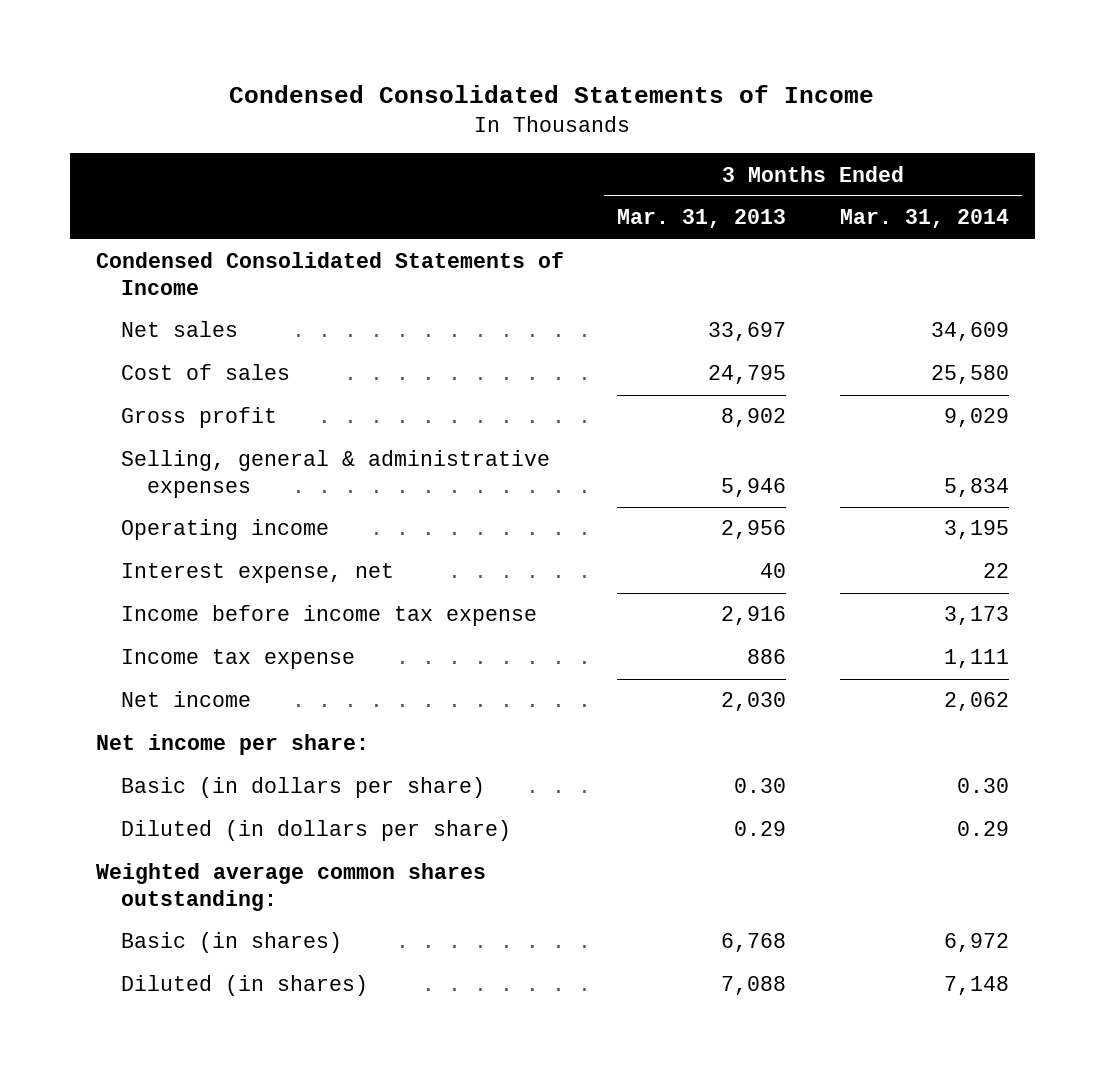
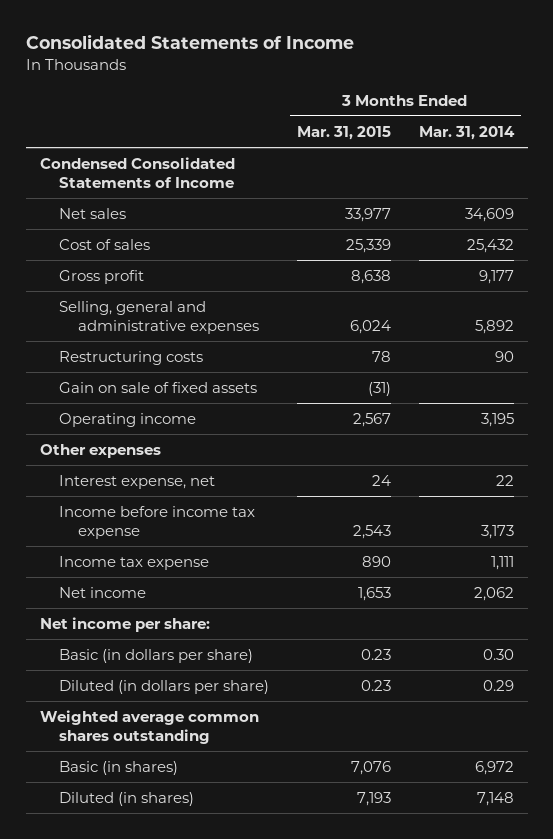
[229,84,875,103] Condensed Consolidated Statements of Income -> [25,34,354,50] Consolidated Statements of Income
[617,209,787,229] Mar. 31, 2013 -> none
none -> [296,125,391,140] Mar. 31, 2015
[930,365,1009,385] 25,580 -> [466,238,514,253] 25,432
[943,408,1009,428] 9,029 -> [478,269,514,284] 9,177
[121,450,551,499] Selling, general & administrative expenses -> [58,300,260,334] Selling, general and administrative expenses
[943,478,1009,498] 5,834 -> [474,319,514,334] 5,892
none -> [58,350,203,365] Restructuring costs
none -> [58,381,257,393] Gain on sale of fixed assets
none -> [39,443,161,458] Other expenses
[96,863,487,912] Weighted average common shares outstanding: -> [39,709,259,744] Weighted average common shares outstanding

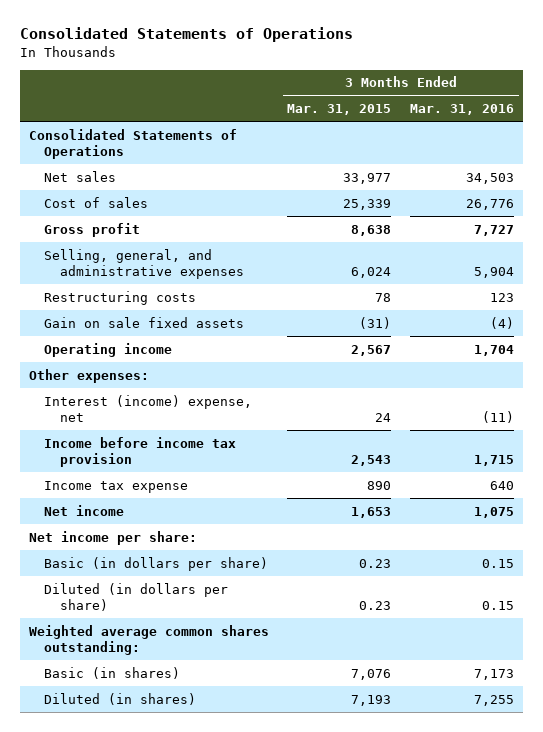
[25,34,354,50] Consolidated Statements of Income -> [19,27,353,43] Consolidated Statements of Operations
[418,125,515,140] Mar. 31, 2014 -> none
none -> [409,104,514,116] Mar. 31, 2016
[39,156,235,188] Condensed Consolidated Statements of Income -> [28,128,237,159] Consolidated Statements of Operations
[58,300,260,334] Selling, general and administrative expenses -> [44,248,244,279] Selling, general, and administrative expenses
[58,381,257,393] Gain on sale of fixed assets -> [44,316,245,328] Gain on sale fixed assets
[39,443,161,458] Other expenses -> [28,368,149,383] Other expenses:
[58,474,215,489] Interest expense, net -> [44,394,253,422] Interest (income) expense, net
[58,505,255,539] Income before income tax expense -> [44,436,237,467] Income before income tax provision
[39,709,259,744] Weighted average common shares outstanding -> [28,624,269,655] Weighted average common shares outstanding:

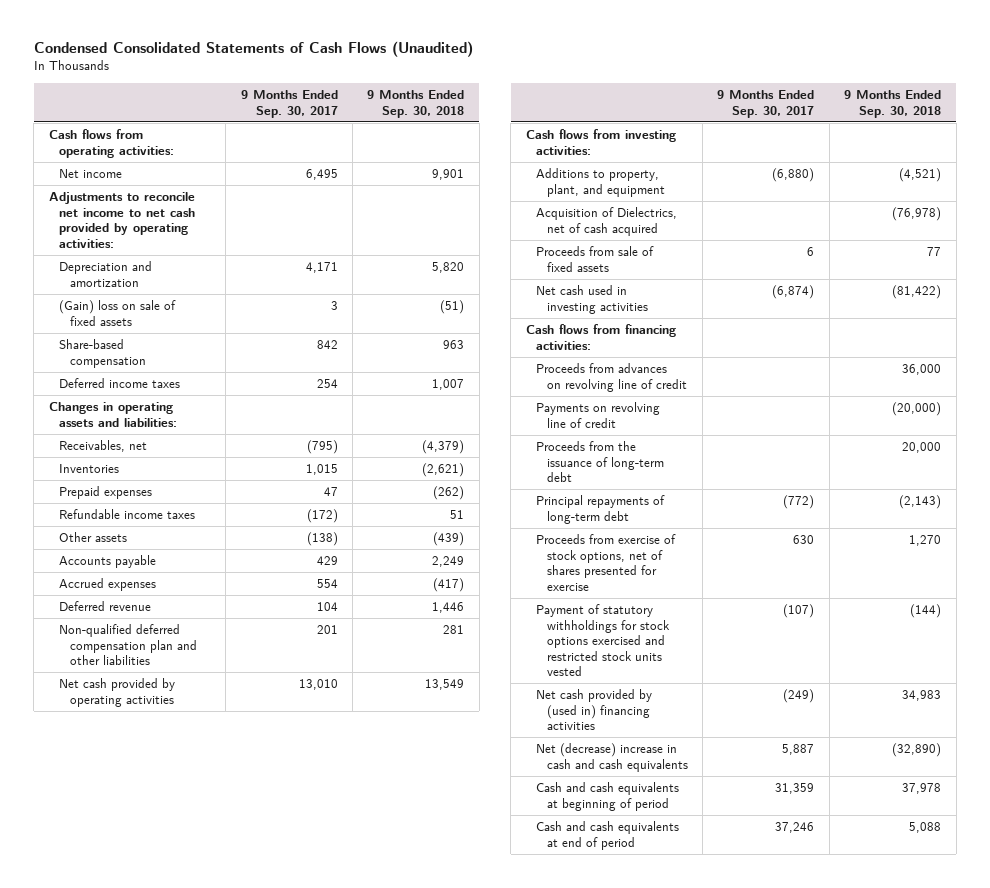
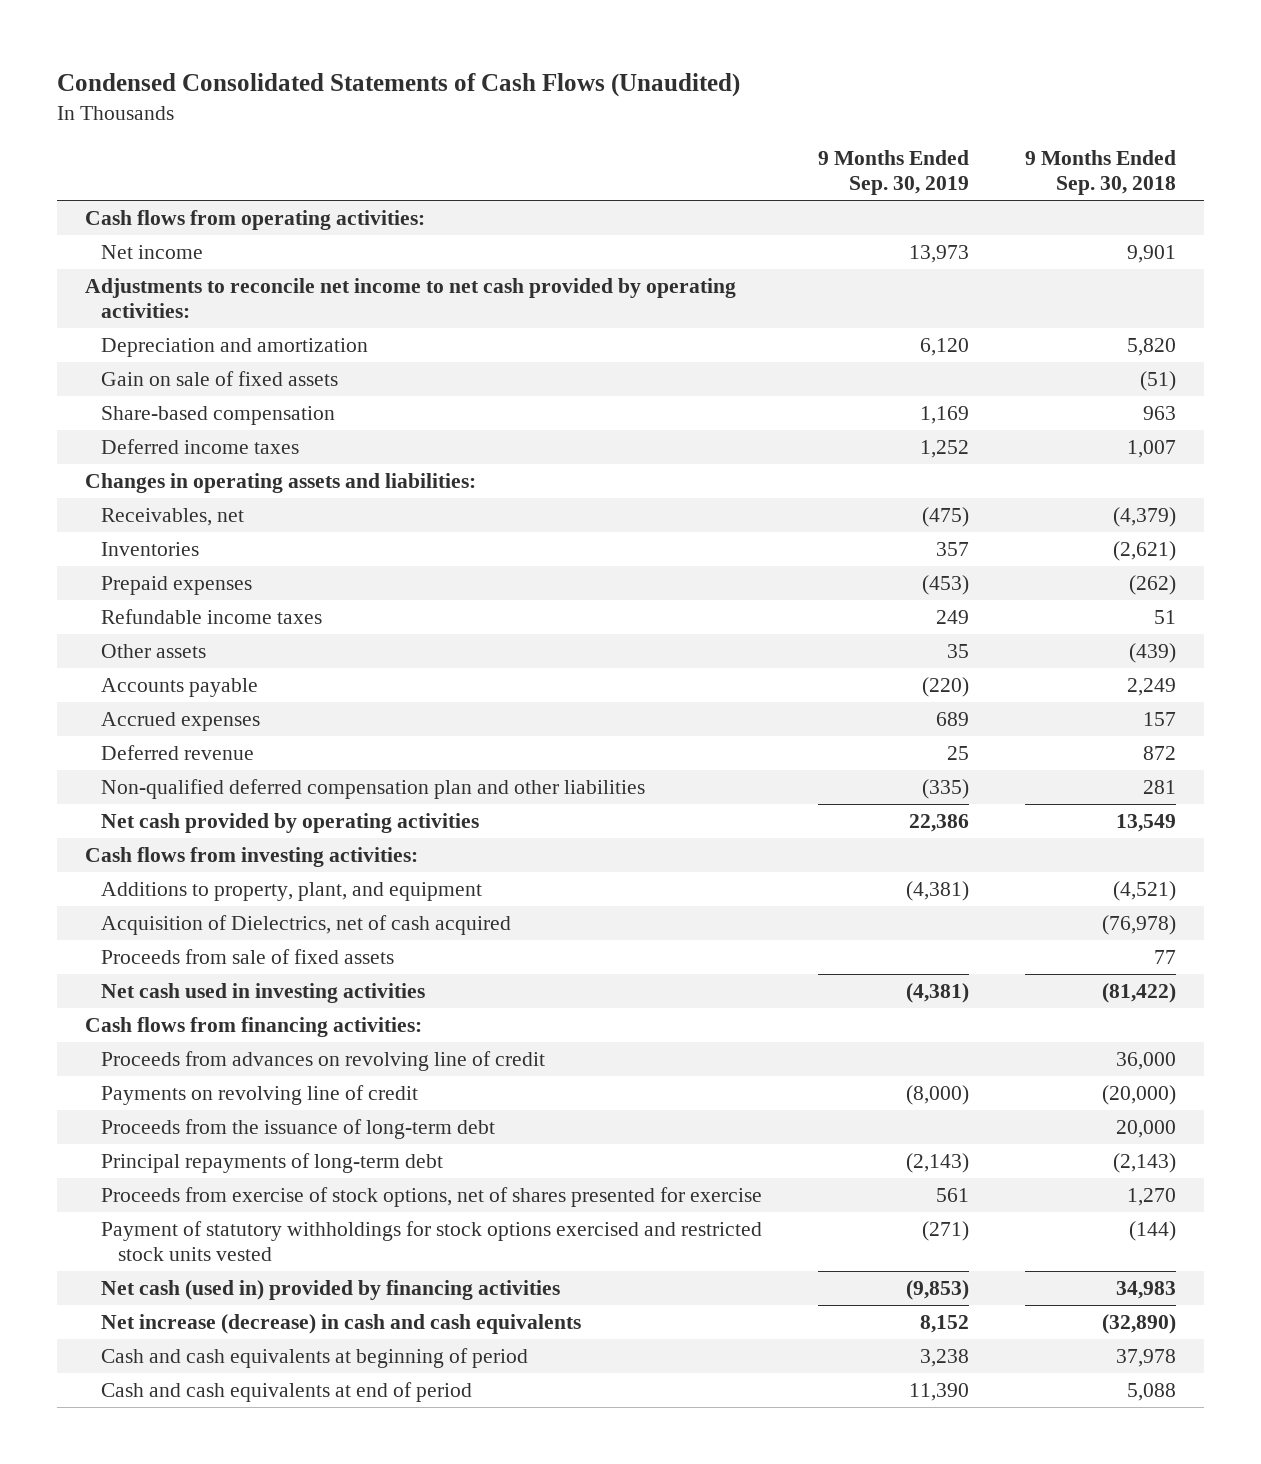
[240,89,338,118] 9 Months Ended Sep. 30, 2017 -> none
none -> [818,150,970,196] 9 Months Ended Sep. 30, 2019
[59,299,177,326] (Gain) loss on sale of fixed assets -> [101,370,339,386] Gain on sale of fixed assets
[433,577,465,592] (417) -> [1142,711,1176,726] 157
[432,601,465,613] 1,446 -> [1142,745,1176,760] 872
[536,688,653,731] Net cash provided by (used in) financing activities -> [101,1279,561,1300] Net cash (used in) provided by financing activities
[536,742,688,772] Net (decrease) increase in cash and cash equivalents -> [101,1313,582,1334] Net increase (decrease) in cash and cash equivalents

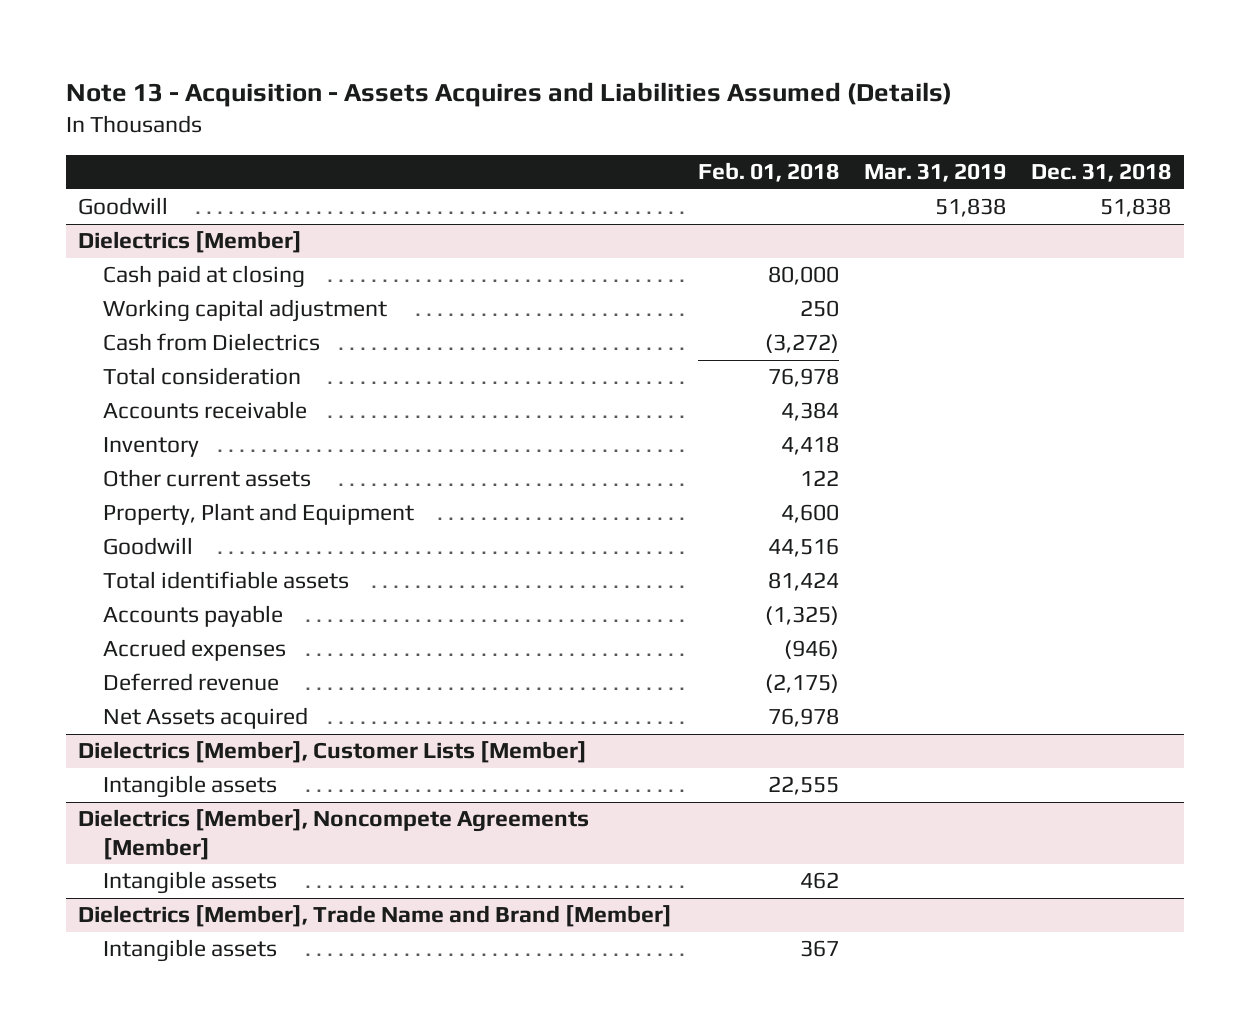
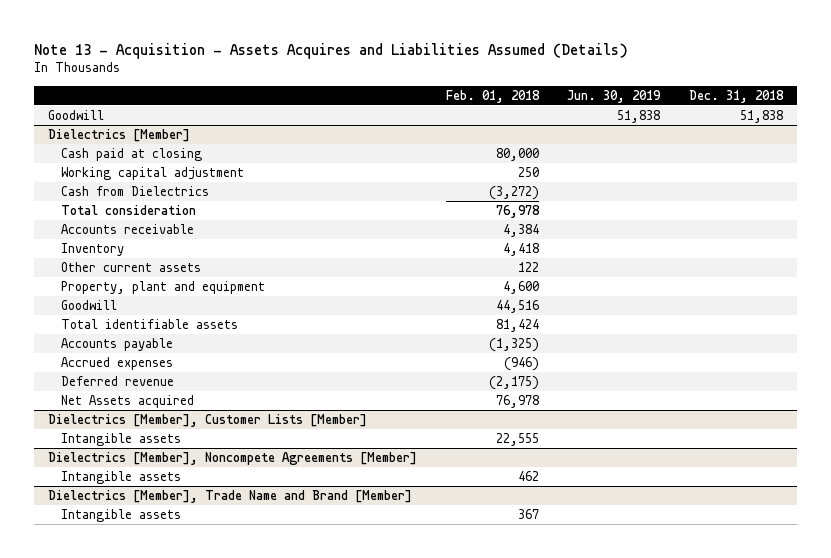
[864,163,1007,183] Mar. 31, 2019 -> none
none -> [567,89,662,103] Jun. 30, 2019
[102,503,414,526] Property, Plant and Equipment -> [60,281,265,295] Property, plant and equipment

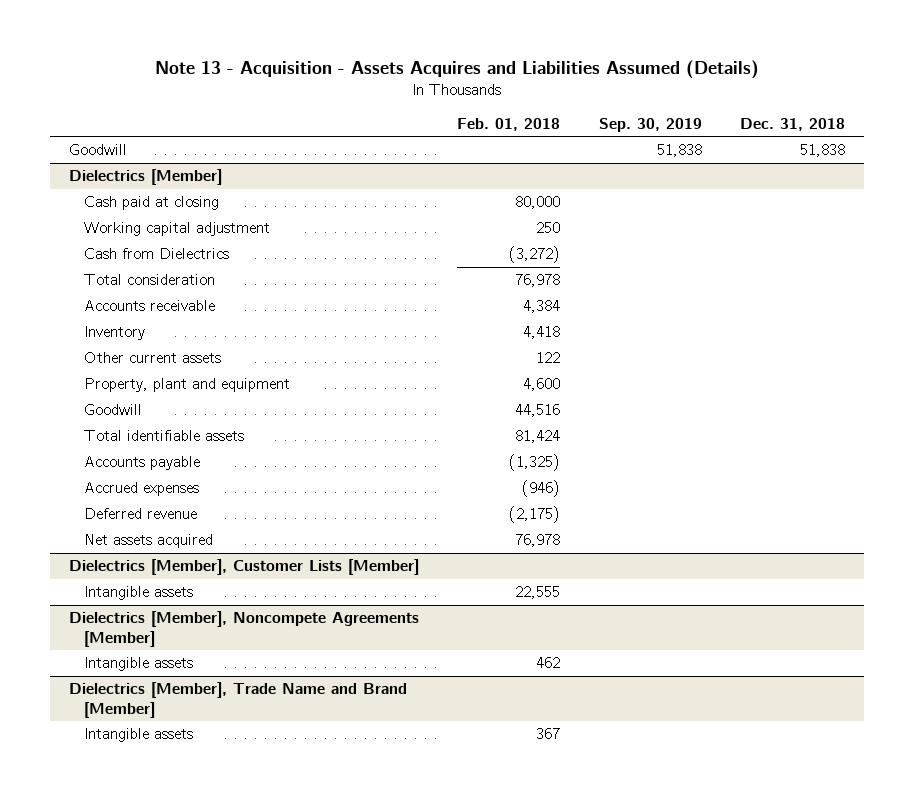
[567,89,662,103] Jun. 30, 2019 -> none
none -> [598,117,702,132] Sep. 30, 2019
[60,395,194,409] Net Assets acquired -> [83,534,213,549] Net assets acquired

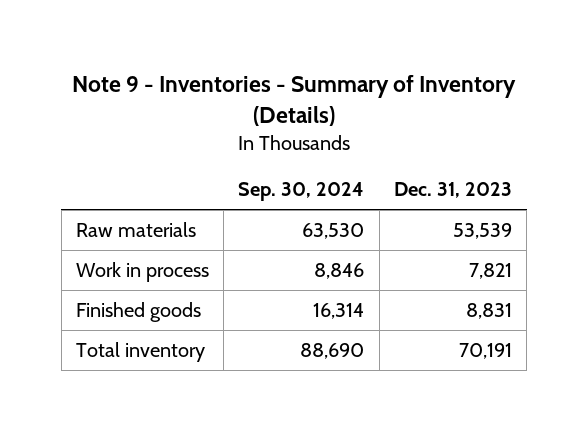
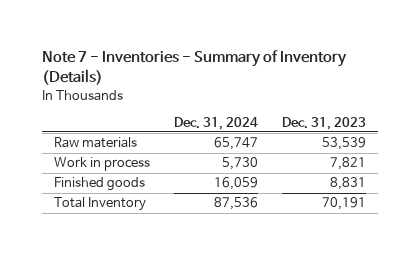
[71,75,516,126] Note 9 - Inventories - Summary of Inventory (Details) -> [42,50,348,86] Note 7 - Inventories - Summary of Inventory (Details)
[238,182,365,202] Sep. 30, 2024 -> none
none -> [174,116,259,130] Dec. 31, 2024
[76,341,206,362] Total inventory -> [54,197,147,212] Total Inventory

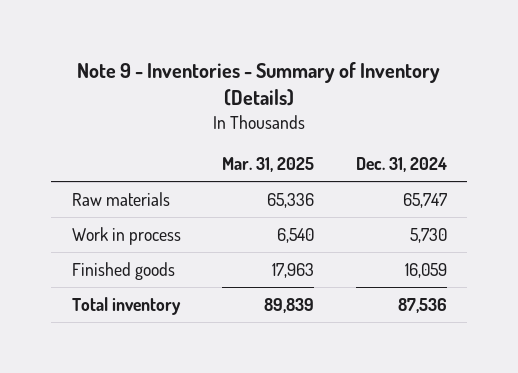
[42,50,348,86] Note 7 - Inventories - Summary of Inventory (Details) -> [77,62,441,107] Note 9 - Inventories - Summary of Inventory (Details)
[281,116,366,130] Dec. 31, 2023 -> none
none -> [222,157,315,173] Mar. 31, 2025
[54,197,147,212] Total Inventory -> [71,296,181,315] Total inventory

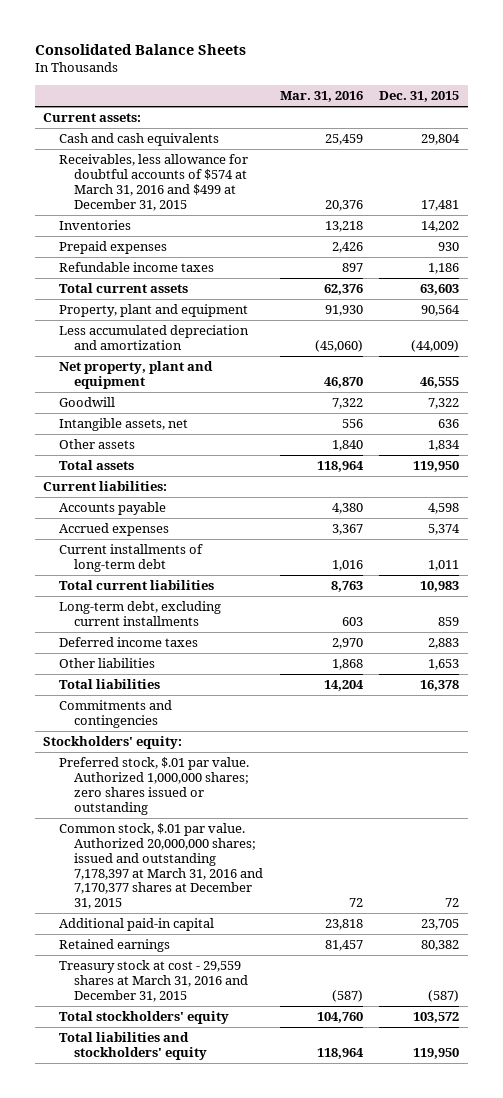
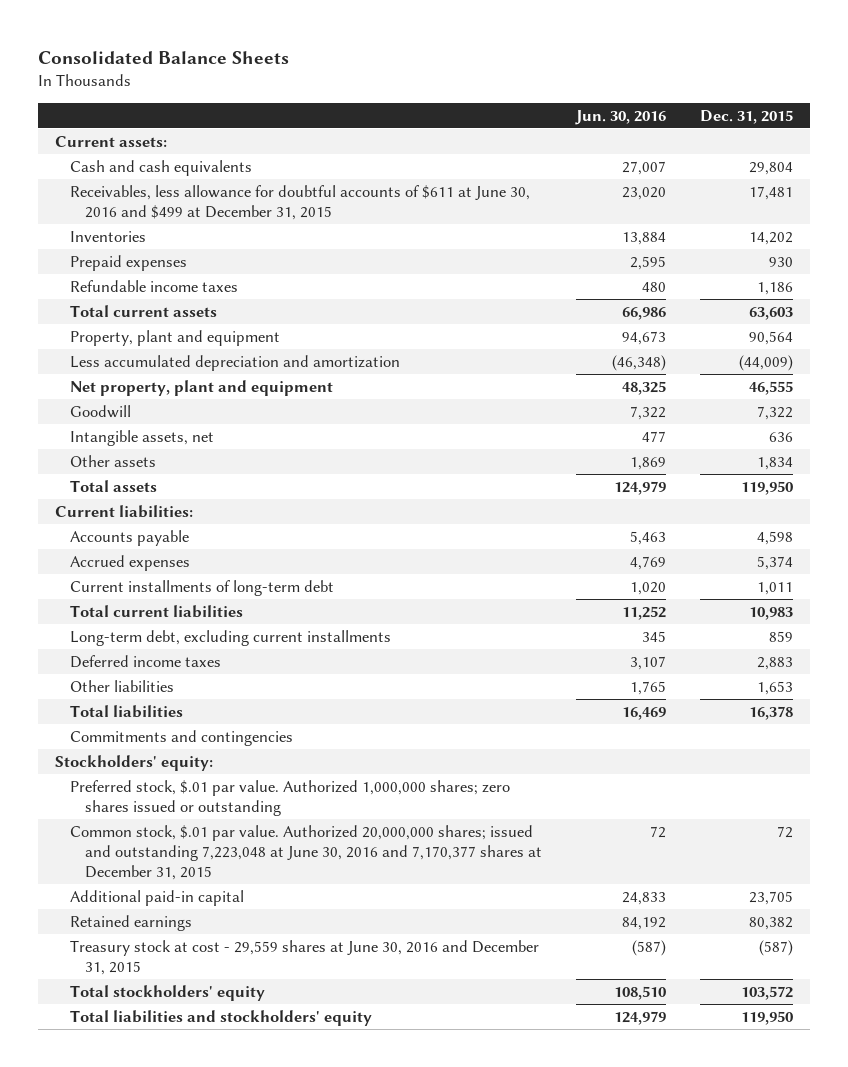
[279,91,363,103] Mar. 31, 2016 -> none
none -> [574,109,666,125] Jun. 30, 2016
[58,154,248,211] Receivables, less allowance for doubtful accounts of $574 at March 31, 2016 and $499 at December 31, 2015 -> [69,184,530,220] Receivables, less allowance for doubtful accounts of $611 at June 30, 2016 and $499 at December 31, 2015
[58,823,263,910] Common stock, $.01 par value. Authorized 20,000,000 shares; issued and outstanding 7,178,397 at March 31, 2016 and 7,170,377 shares at December 31, 2015 -> [69,824,542,881] Common stock, $.01 par value. Authorized 20,000,000 shares; issued and outstanding 7,223,048 at June 30, 2016 and 7,170,377 shares at December 31, 2015
[58,960,248,1002] Treasury stock at cost - 29,559 shares at March 31, 2016 and December 31, 2015 -> [69,939,539,975] Treasury stock at cost - 29,559 shares at June 30, 2016 and December 31, 2015

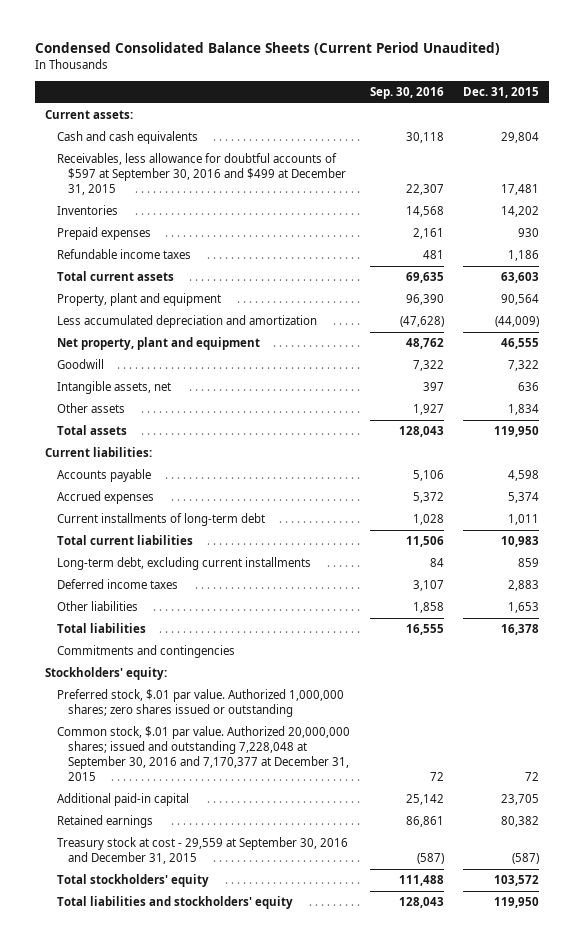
[37,50,289,64] Consolidated Balance Sheets -> [35,42,501,56] Condensed Consolidated Balance Sheets (Current Period Unaudited)
[574,109,666,125] Jun. 30, 2016 -> none
none -> [369,86,444,99] Sep. 30, 2016
[69,184,530,220] Receivables, less allowance for doubtful accounts of $611 at June 30, 2016 and $499 at December 31, 2015 -> [56,153,347,196] Receivables, less allowance for doubtful accounts of $597 at September 30, 2016 and $499 at December 31, 2015
[69,824,542,881] Common stock, $.01 par value. Authorized 20,000,000 shares; issued and outstanding 7,223,048 at June 30, 2016 and 7,170,377 shares at December 31, 2015 -> [56,726,350,782] Common stock, $.01 par value. Authorized 20,000,000 shares; issued and outstanding 7,228,048 at September 30, 2016 and 7,170,377 at December 31, 2015
[69,939,539,975] Treasury stock at cost - 29,559 shares at June 30, 2016 and December 31, 2015 -> [56,837,348,865] Treasury stock at cost - 29,559 at September 30, 2016 and December 31, 2015

